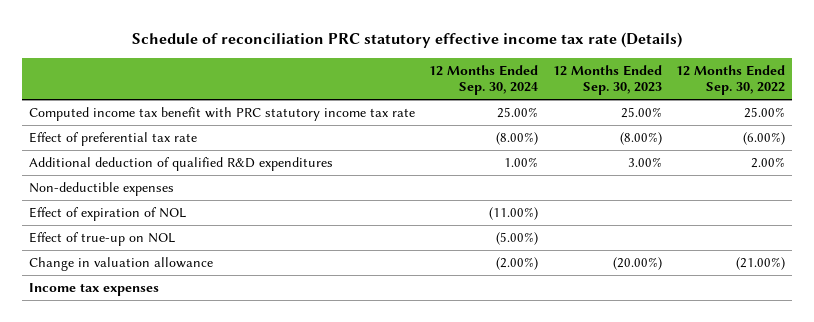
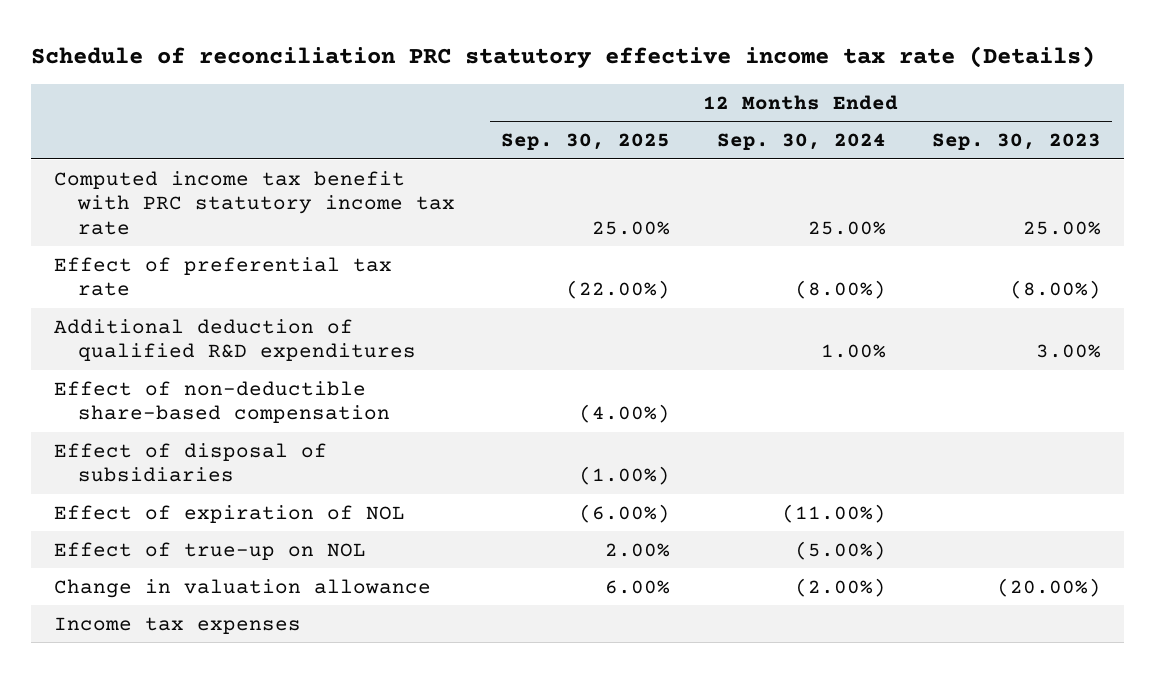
[675,65,785,96] 12 Months Ended Sep. 30, 2022 -> none
none -> [501,133,671,151] Sep. 30, 2025
none -> [53,380,391,424] Effect of non-deductible share-based compensation
[29,182,175,197] Non-deductible expenses -> [53,442,327,483] Effect of disposal of subsidiaries

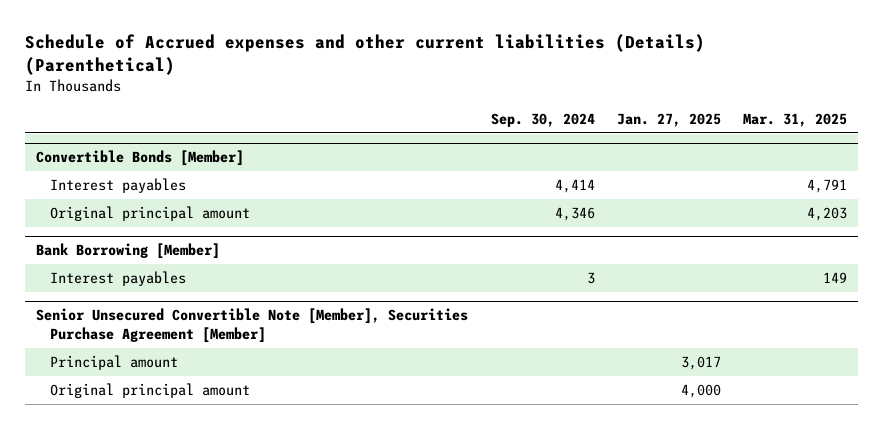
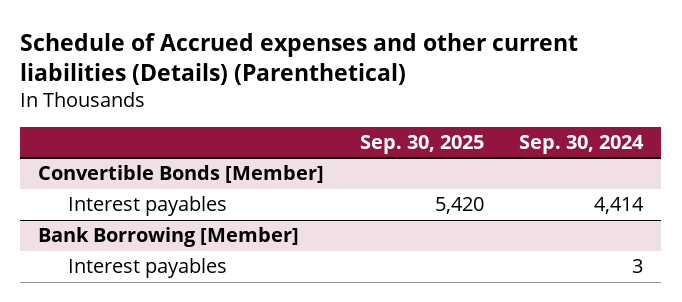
[616,113,721,128] Jan. 27, 2025 -> none
[743,113,848,128] Mar. 31, 2025 -> none
none -> [359,134,484,154] Sep. 30, 2025
[49,205,250,221] Original principal amount -> none
[36,308,469,343] Senior Unsecured Convertible Note [Member], Securities Purchase Agreement [Member] -> none
[49,354,178,370] Principal amount -> none
[49,382,250,398] Original principal amount -> none

